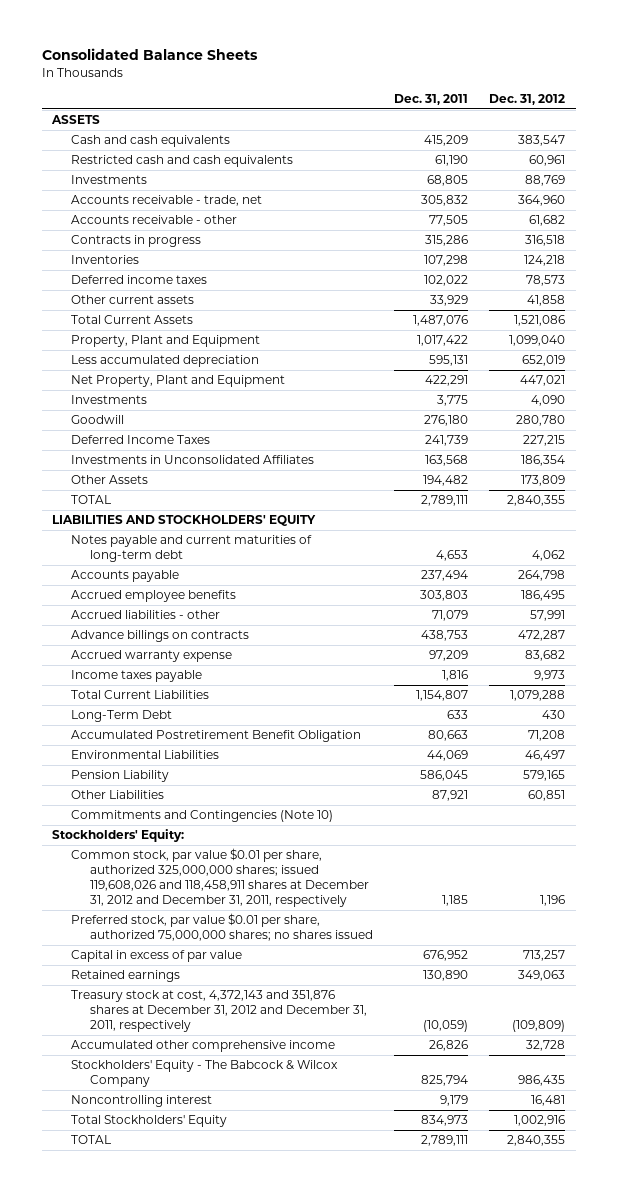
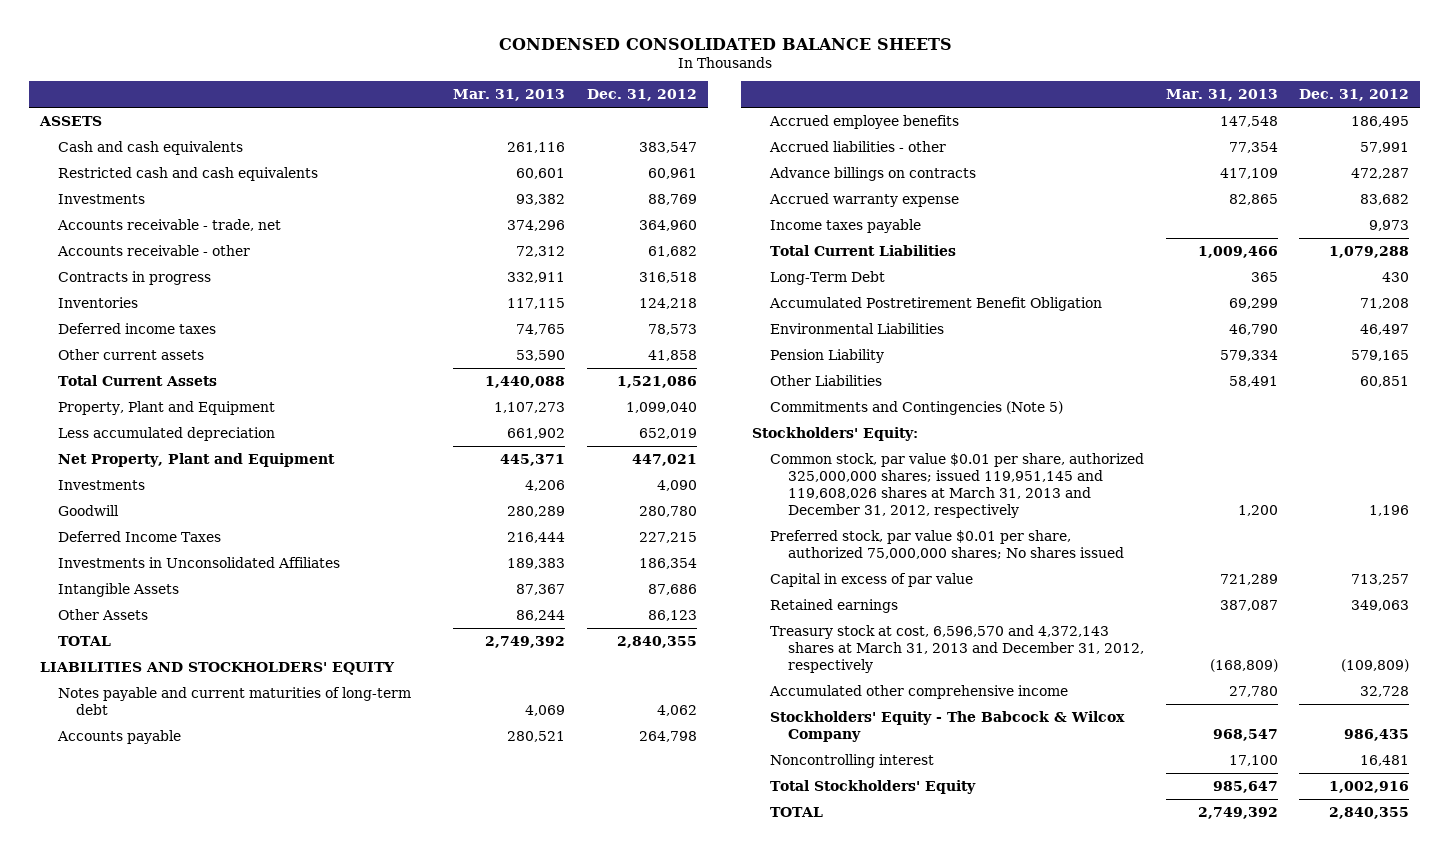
[41,48,258,61] Consolidated Balance Sheets -> [498,37,952,50] CONDENSED CONSOLIDATED BALANCE SHEETS
[393,93,468,105] Dec. 31, 2011 -> none
none -> [453,88,566,101] Mar. 31, 2013
none -> [57,582,179,597] Intangible Assets
[521,475,566,487] 173,809 -> [647,609,697,621] 86,123
[70,810,333,823] Commitments and Contingencies (Note 10) -> [770,400,1064,415] Commitments and Contingencies (Note 5)
[70,848,369,908] Common stock, par value $0.01 per share, authorized 325,000,000 shares; issued 119,608,026 and 118,458,911 shares at December 31, 2012 and December 31, 2011, respectively -> [770,452,1145,518] Common stock, par value $0.01 per share, authorized 325,000,000 shares; issued 119,951,145 and 119,608,026 shares at March 31, 2013 and December 31, 2012, respectively
[70,913,373,942] Preferred stock, par value $0.01 per share, authorized 75,000,000 shares; no shares issued -> [770,529,1125,559] Preferred stock, par value $0.01 per share, authorized 75,000,000 shares; No shares issued
[70,990,367,1033] Treasury stock at cost, 4,372,143 and 351,876 shares at December 31, 2012 and December 31, 2011, respectively -> [770,624,1145,673] Treasury stock at cost, 6,596,570 and 4,372,143 shares at March 31, 2013 and December 31, 2012, respectively

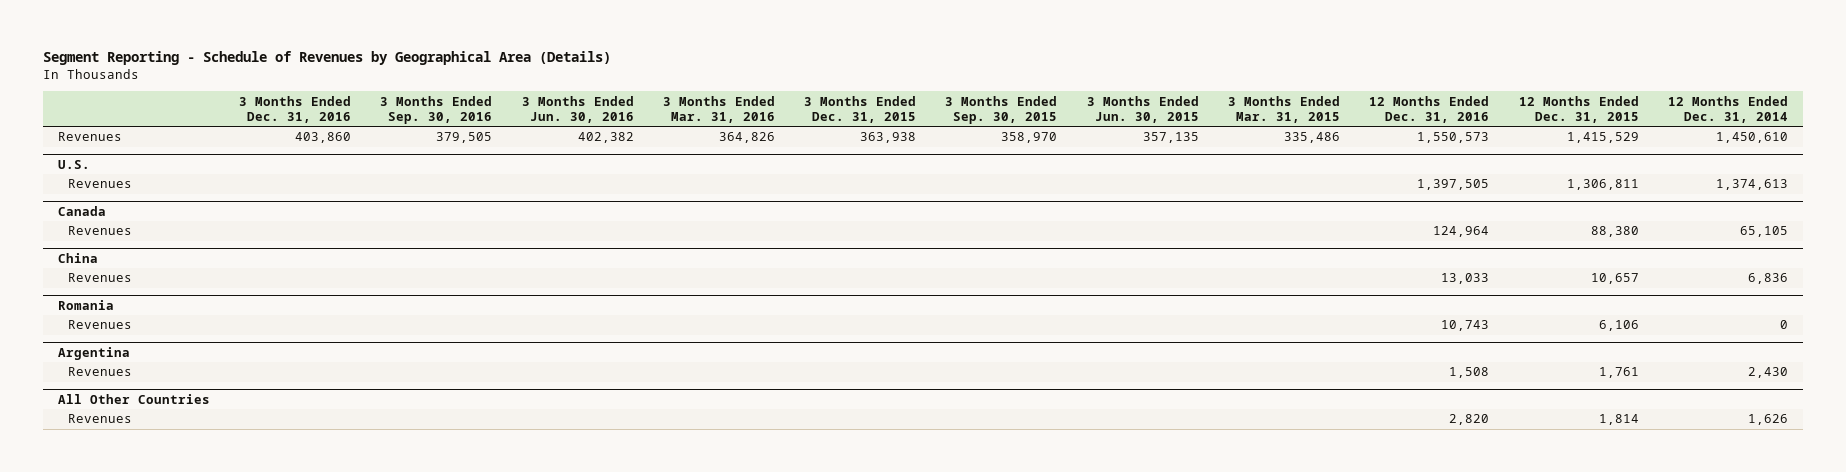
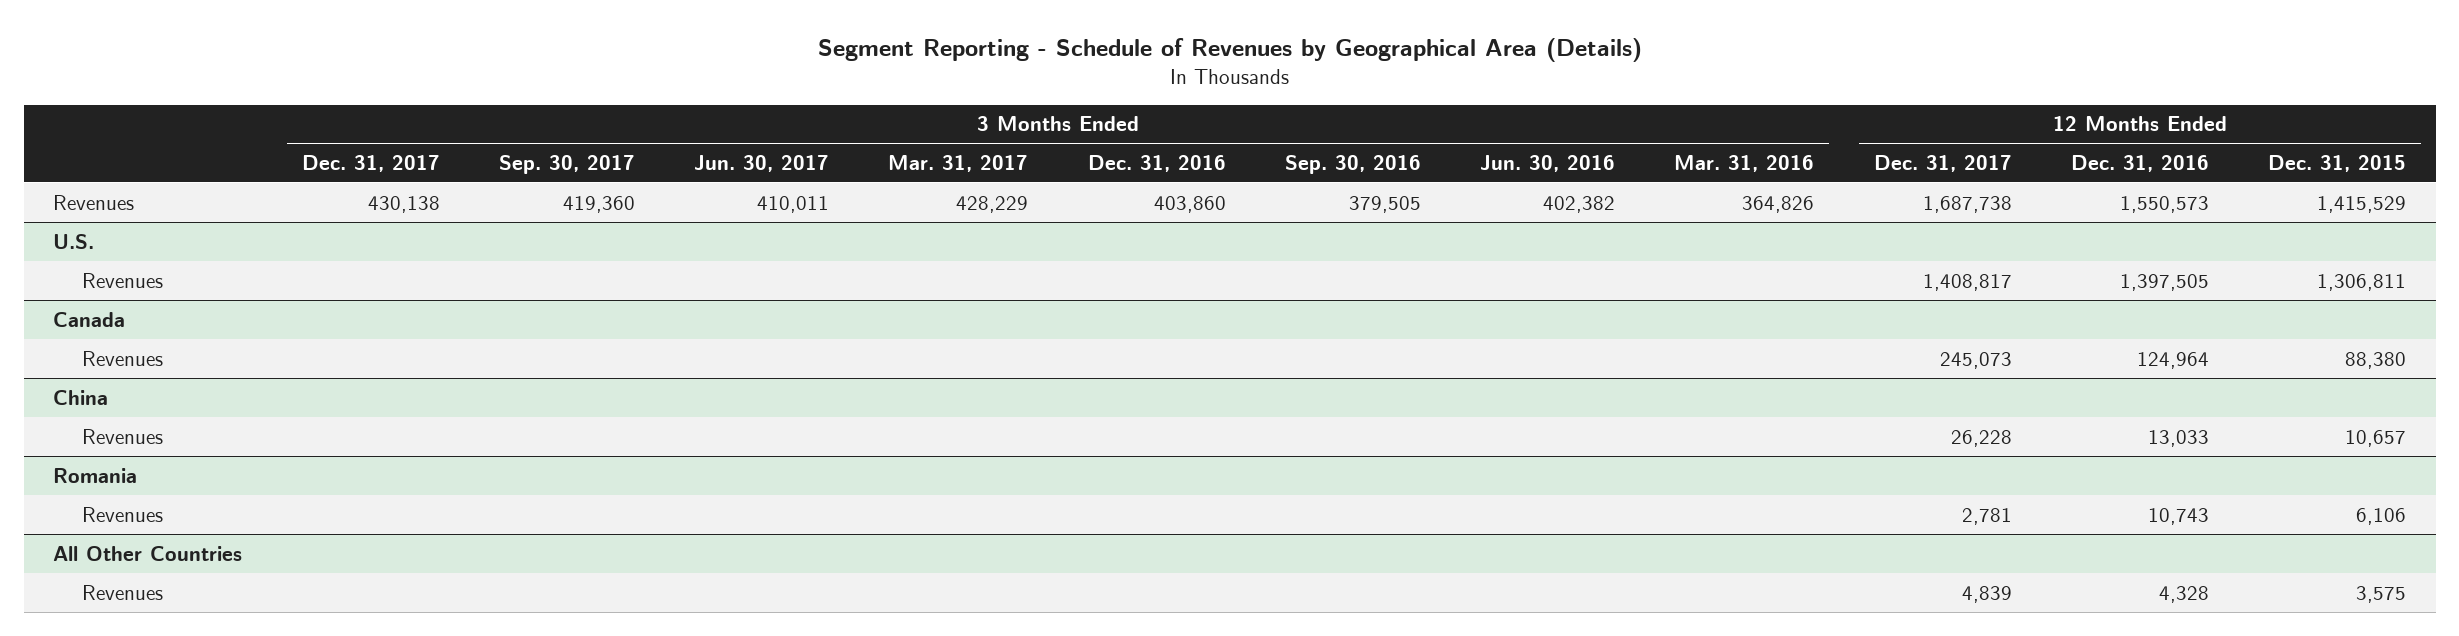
[804,95,917,123] 3 Months Ended Dec. 31, 2015 -> none
[945,95,1058,124] 3 Months Ended Sep. 30, 2015 -> none
[1086,95,1199,123] 3 Months Ended Jun. 30, 2015 -> none
[1228,95,1341,123] 3 Months Ended Mar. 31, 2015 -> none
[1668,95,1789,123] 12 Months Ended Dec. 31, 2014 -> none
none -> [301,154,440,172] Dec. 31, 2017
none -> [498,154,635,174] Sep. 30, 2017
none -> [694,154,830,172] Jun. 30, 2017
none -> [888,154,1029,172] Mar. 31, 2017
none -> [1873,154,2012,172] Dec. 31, 2017
[57,346,130,360] Argentina -> none
[68,367,133,377] Revenues -> none
[1449,414,1490,426] 2,820 -> [2158,585,2209,603] 4,328
[1598,414,1639,426] 1,814 -> [2356,585,2407,603] 3,575

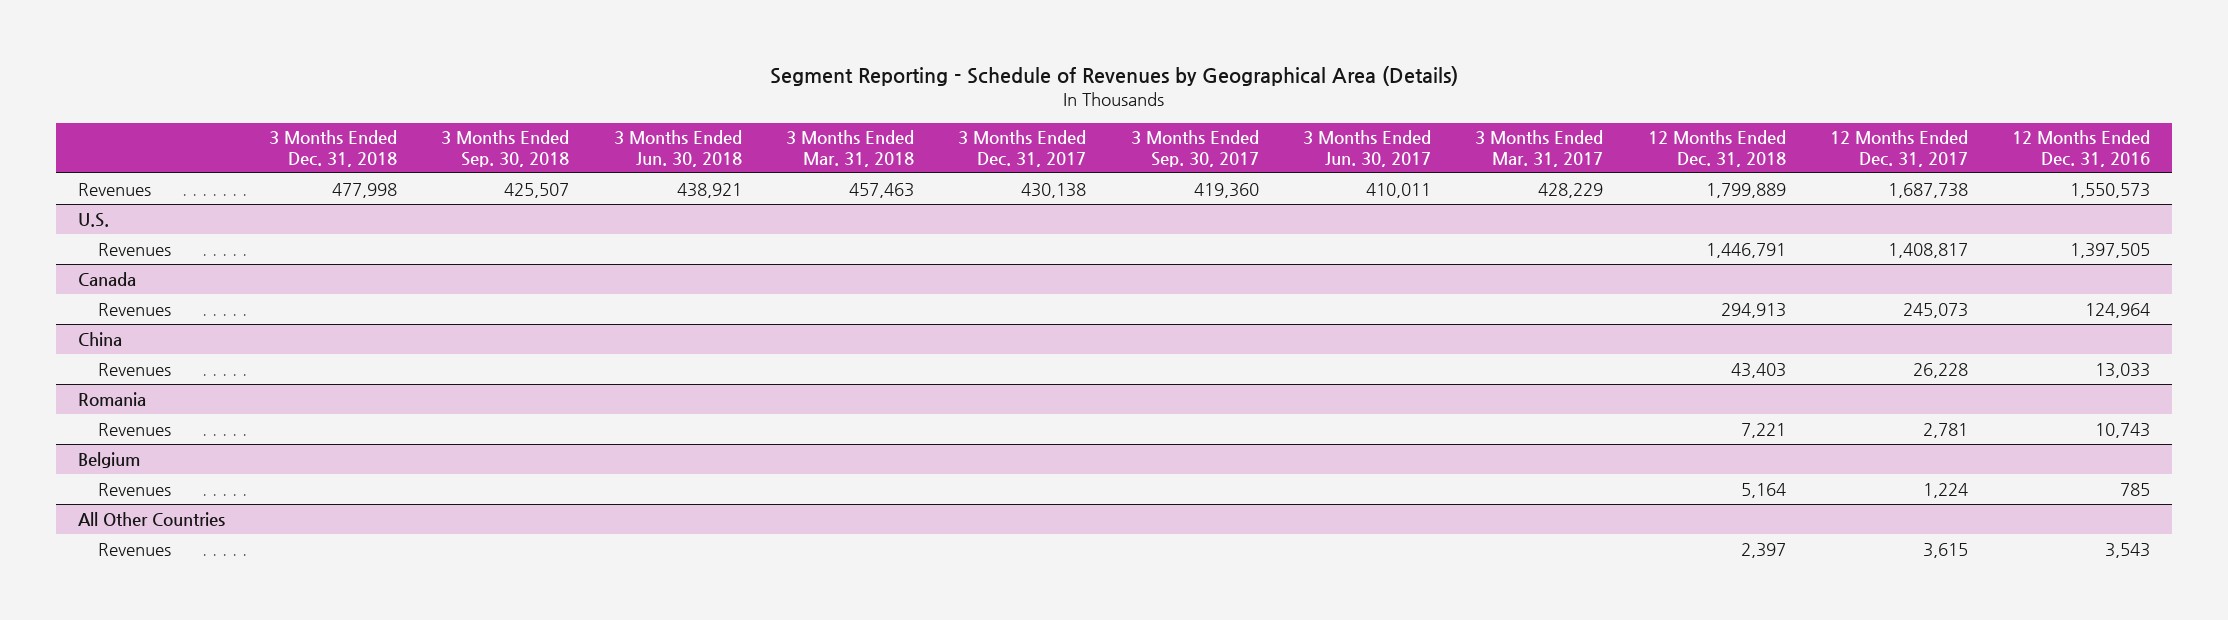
[1087,154,1226,172] Dec. 31, 2016 -> none
[1284,154,1421,174] Sep. 30, 2016 -> none
[1480,154,1616,172] Jun. 30, 2016 -> none
[1674,154,1815,172] Mar. 31, 2016 -> none
[2268,154,2407,172] Dec. 31, 2015 -> none
none -> [269,130,398,168] 3 Months Ended Dec. 31, 2018
none -> [441,130,570,168] 3 Months Ended Sep. 30, 2018
none -> [613,130,742,168] 3 Months Ended Jun. 30, 2018
none -> [786,130,915,168] 3 Months Ended Mar. 31, 2018
none -> [1647,130,1786,168] 12 Months Ended Dec. 31, 2018
none -> [77,451,140,468] Belgium
none -> [98,482,172,496] Revenues
[1961,585,2012,603] 4,839 -> [1922,542,1968,558] 3,615
[2158,585,2209,603] 4,328 -> [2105,542,2151,558] 3,543

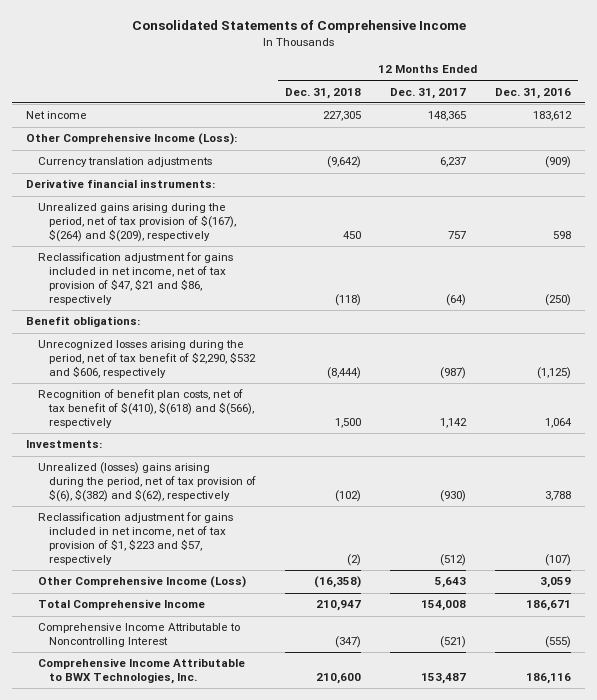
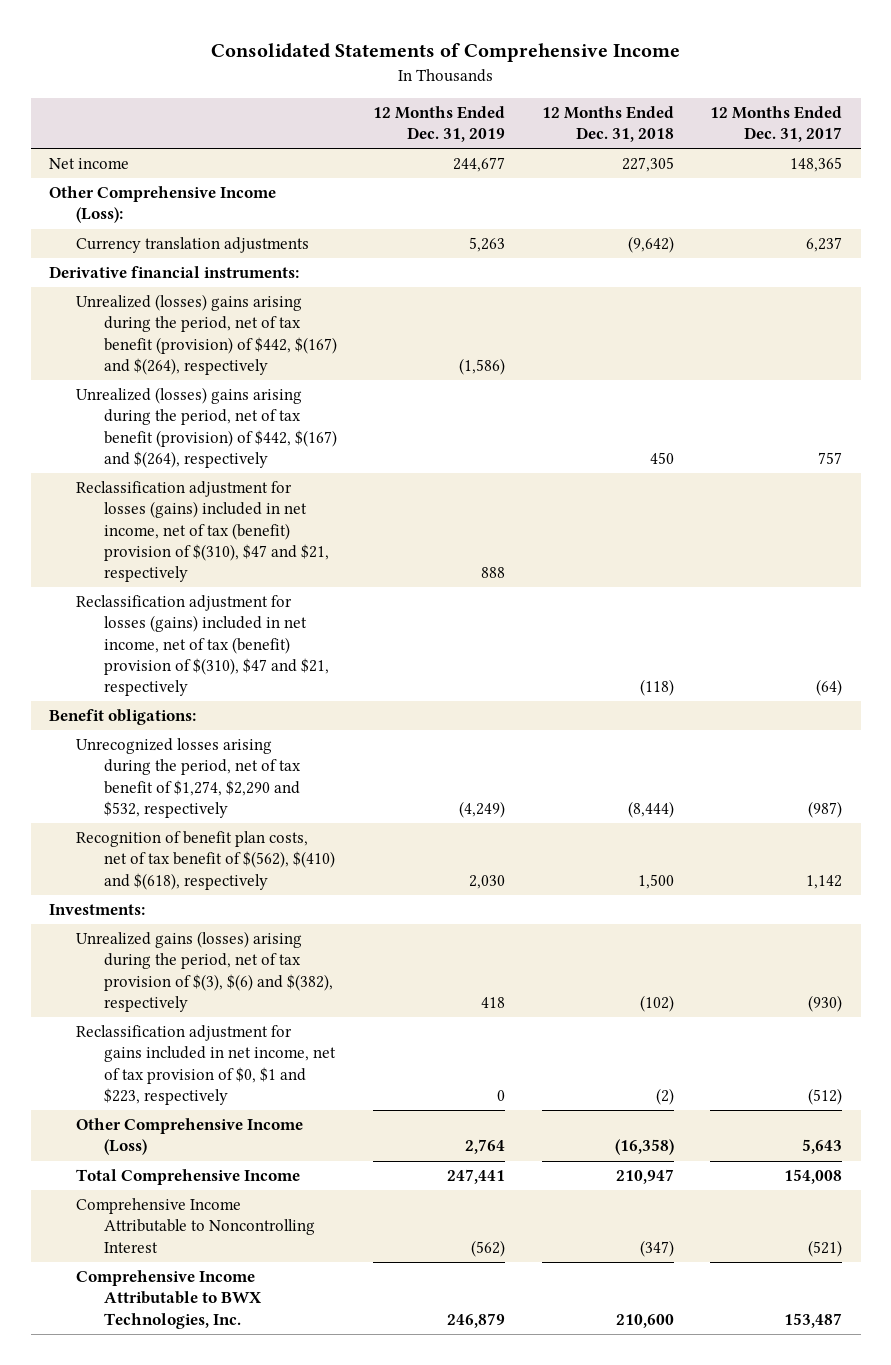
[494,87,571,99] Dec. 31, 2016 -> none
none -> [373,106,506,143] 12 Months Ended Dec. 31, 2019
none -> [76,294,337,375] Unrealized (losses) gains arising during the period, net of tax benefit (provision) of $442, $(167) and $(264), respectively
[37,203,236,242] Unrealized gains arising during the period, net of tax provision of $(167), $(264) and $(209), respectively -> [76,387,337,468] Unrealized (losses) gains arising during the period, net of tax benefit (provision) of $442, $(167) and $(264), respectively
none -> [76,481,329,583] Reclassification adjustment for losses (gains) included in net income, net of tax (benefit) provision of $(310), $47 and $21, respectively
[37,252,233,305] Reclassification adjustment for gains included in net income, net of tax provision of $47, $21 and $86, respectively -> [76,595,329,697] Reclassification adjustment for losses (gains) included in net income, net of tax (benefit) provision of $(310), $47 and $21, respectively
[37,340,256,378] Unrecognized losses arising during the period, net of tax benefit of $2,290, $532 and $606, respectively -> [76,738,301,818] Unrecognized losses arising during the period, net of tax benefit of $1,274, $2,290 and $532, respectively
[37,389,254,428] Recognition of benefit plan costs, net of tax benefit of $(410), $(618) and $(566), respectively -> [76,831,335,890] Recognition of benefit plan costs, net of tax benefit of $(562), $(410) and $(618), respectively
[37,462,256,502] Unrealized (losses) gains arising during the period, net of tax provision of $(6), $(382) and $(62), respectively -> [76,931,333,1012] Unrealized gains (losses) arising during the period, net of tax provision of $(3), $(6) and $(382), respectively
[37,512,233,565] Reclassification adjustment for gains included in net income, net of tax provision of $1, $223 and $57, respectively -> [76,1025,336,1105] Reclassification adjustment for gains included in net income, net of tax provision of $0, $1 and $223, respectively

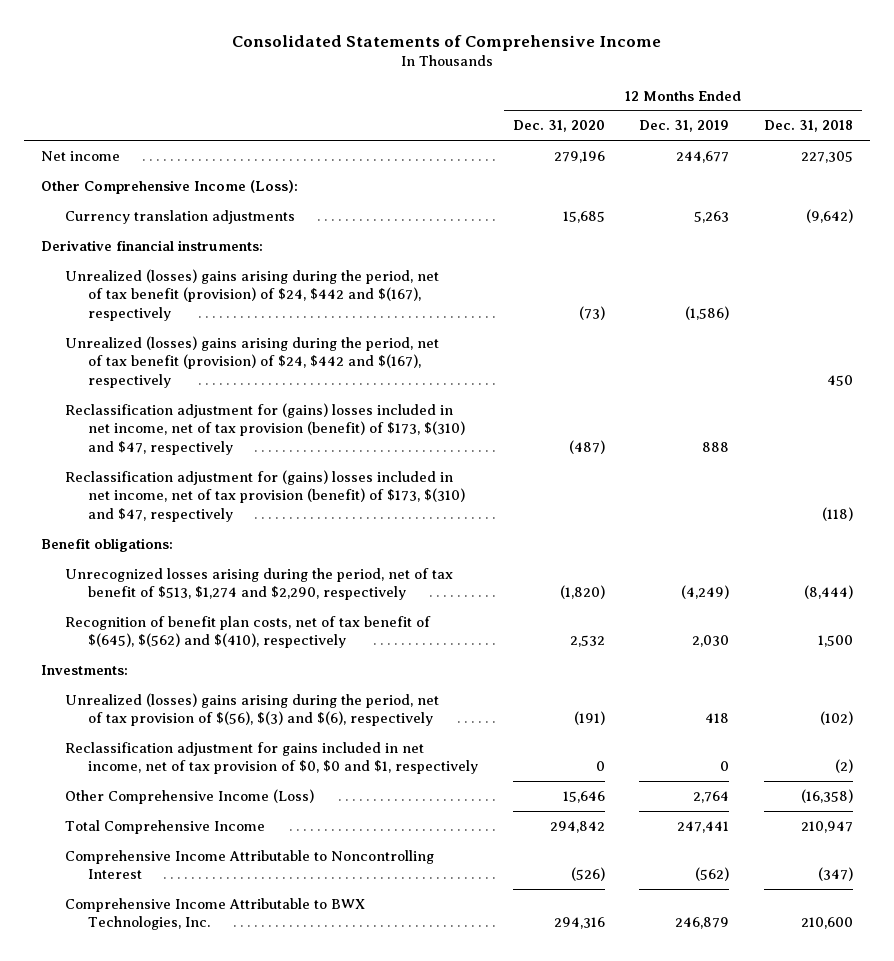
[710,106,843,143] 12 Months Ended Dec. 31, 2017 -> none
none -> [512,120,605,133] Dec. 31, 2020
[76,294,337,375] Unrealized (losses) gains arising during the period, net of tax benefit (provision) of $442, $(167) and $(264), respectively -> [64,268,439,321] Unrealized (losses) gains arising during the period, net of tax benefit (provision) of $24, $442 and $(167), respectively
[76,387,337,468] Unrealized (losses) gains arising during the period, net of tax benefit (provision) of $442, $(167) and $(264), respectively -> [64,335,439,388] Unrealized (losses) gains arising during the period, net of tax benefit (provision) of $24, $442 and $(167), respectively
[76,481,329,583] Reclassification adjustment for losses (gains) included in net income, net of tax (benefit) provision of $(310), $47 and $21, respectively -> [64,402,465,455] Reclassification adjustment for (gains) losses included in net income, net of tax provision (benefit) of $173, $(310) and $47, respectively
[76,595,329,697] Reclassification adjustment for losses (gains) included in net income, net of tax (benefit) provision of $(310), $47 and $21, respectively -> [64,469,465,522] Reclassification adjustment for (gains) losses included in net income, net of tax provision (benefit) of $173, $(310) and $47, respectively
[76,738,301,818] Unrecognized losses arising during the period, net of tax benefit of $1,274, $2,290 and $532, respectively -> [64,567,453,601] Unrecognized losses arising during the period, net of tax benefit of $513, $1,274 and $2,290, respectively
[76,831,335,890] Recognition of benefit plan costs, net of tax benefit of $(562), $(410) and $(618), respectively -> [64,615,431,649] Recognition of benefit plan costs, net of tax benefit of $(645), $(562) and $(410), respectively
[76,931,333,1012] Unrealized gains (losses) arising during the period, net of tax provision of $(3), $(6) and $(382), respectively -> [64,692,439,727] Unrealized (losses) gains arising during the period, net of tax provision of $(56), $(3) and $(6), respectively
[76,1025,336,1105] Reclassification adjustment for gains included in net income, net of tax provision of $0, $1 and $223, respectively -> [64,741,478,775] Reclassification adjustment for gains included in net income, net of tax provision of $0, $0 and $1, respectively

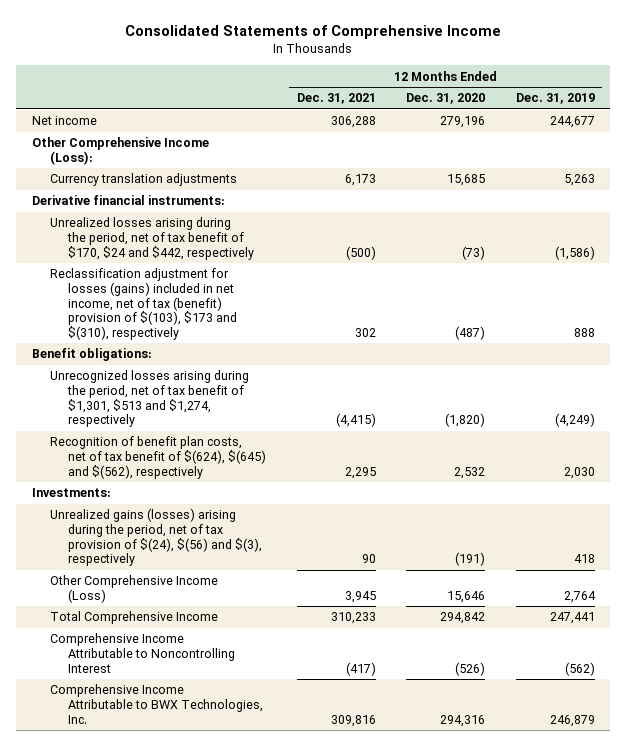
[764,120,854,133] Dec. 31, 2018 -> none
none -> [296,93,376,105] Dec. 31, 2021
[64,335,439,388] Unrealized (losses) gains arising during the period, net of tax benefit (provision) of $24, $442 and $(167), respectively -> none
[64,469,465,522] Reclassification adjustment for (gains) losses included in net income, net of tax provision (benefit) of $173, $(310) and $47, respectively -> none
[64,268,439,321] Unrealized (losses) gains arising during the period, net of tax benefit (provision) of $24, $442 and $(167), respectively -> [49,217,255,260] Unrealized losses arising during the period, net of tax benefit of $170, $24 and $442, respectively
[64,402,465,455] Reclassification adjustment for (gains) losses included in net income, net of tax provision (benefit) of $173, $(310) and $47, respectively -> [49,268,238,341] Reclassification adjustment for losses (gains) included in net income, net of tax (benefit) provision of $(103), $173 and $(310), respectively
[64,567,453,601] Unrecognized losses arising during the period, net of tax benefit of $513, $1,274 and $2,290, respectively -> [49,370,249,428] Unrecognized losses arising during the period, net of tax benefit of $1,301, $513 and $1,274, respectively
[64,615,431,649] Recognition of benefit plan costs, net of tax benefit of $(645), $(562) and $(410), respectively -> [49,436,267,479] Recognition of benefit plan costs, net of tax benefit of $(624), $(645) and $(562), respectively
[64,741,478,775] Reclassification adjustment for gains included in net income, net of tax provision of $0, $0 and $1, respectively -> none
[64,692,439,727] Unrealized (losses) gains arising during the period, net of tax provision of $(56), $(3) and $(6), respectively -> [49,508,263,567] Unrealized gains (losses) arising during the period, net of tax provision of $(24), $(56) and $(3), respectively

